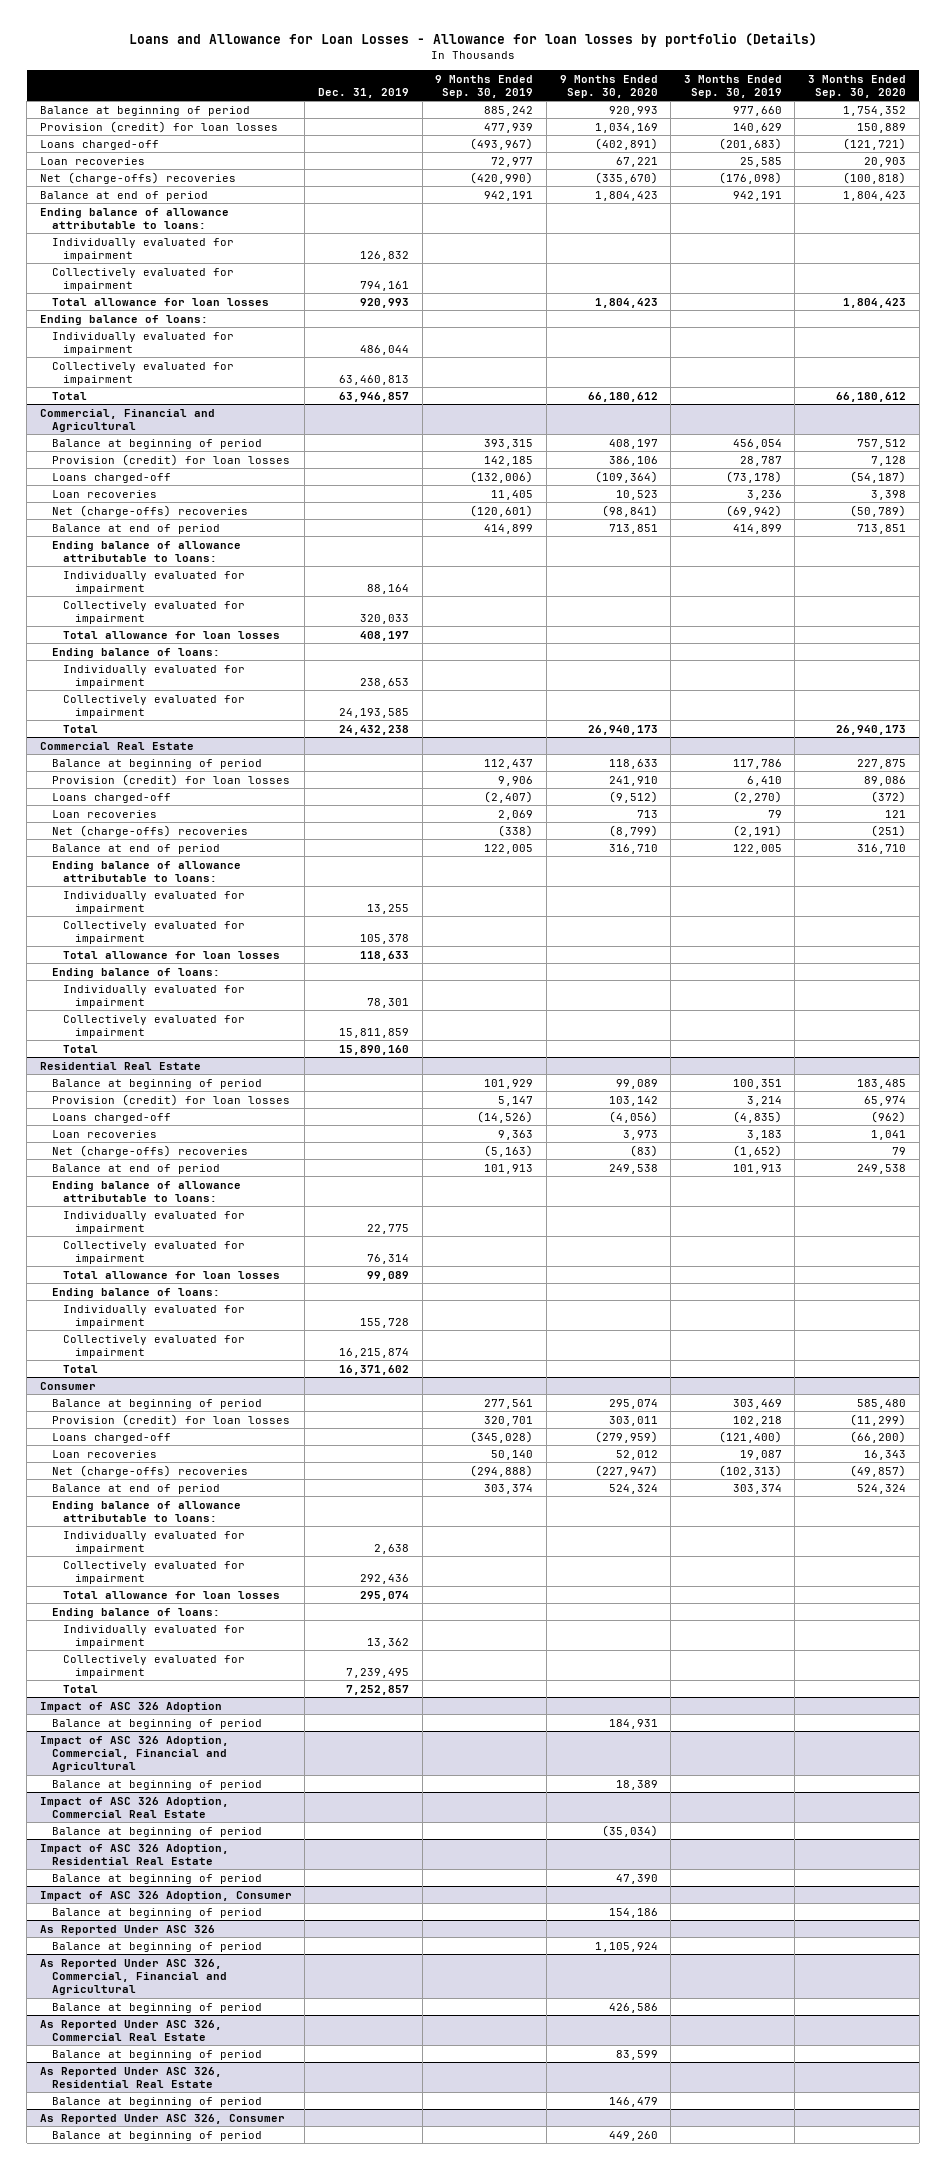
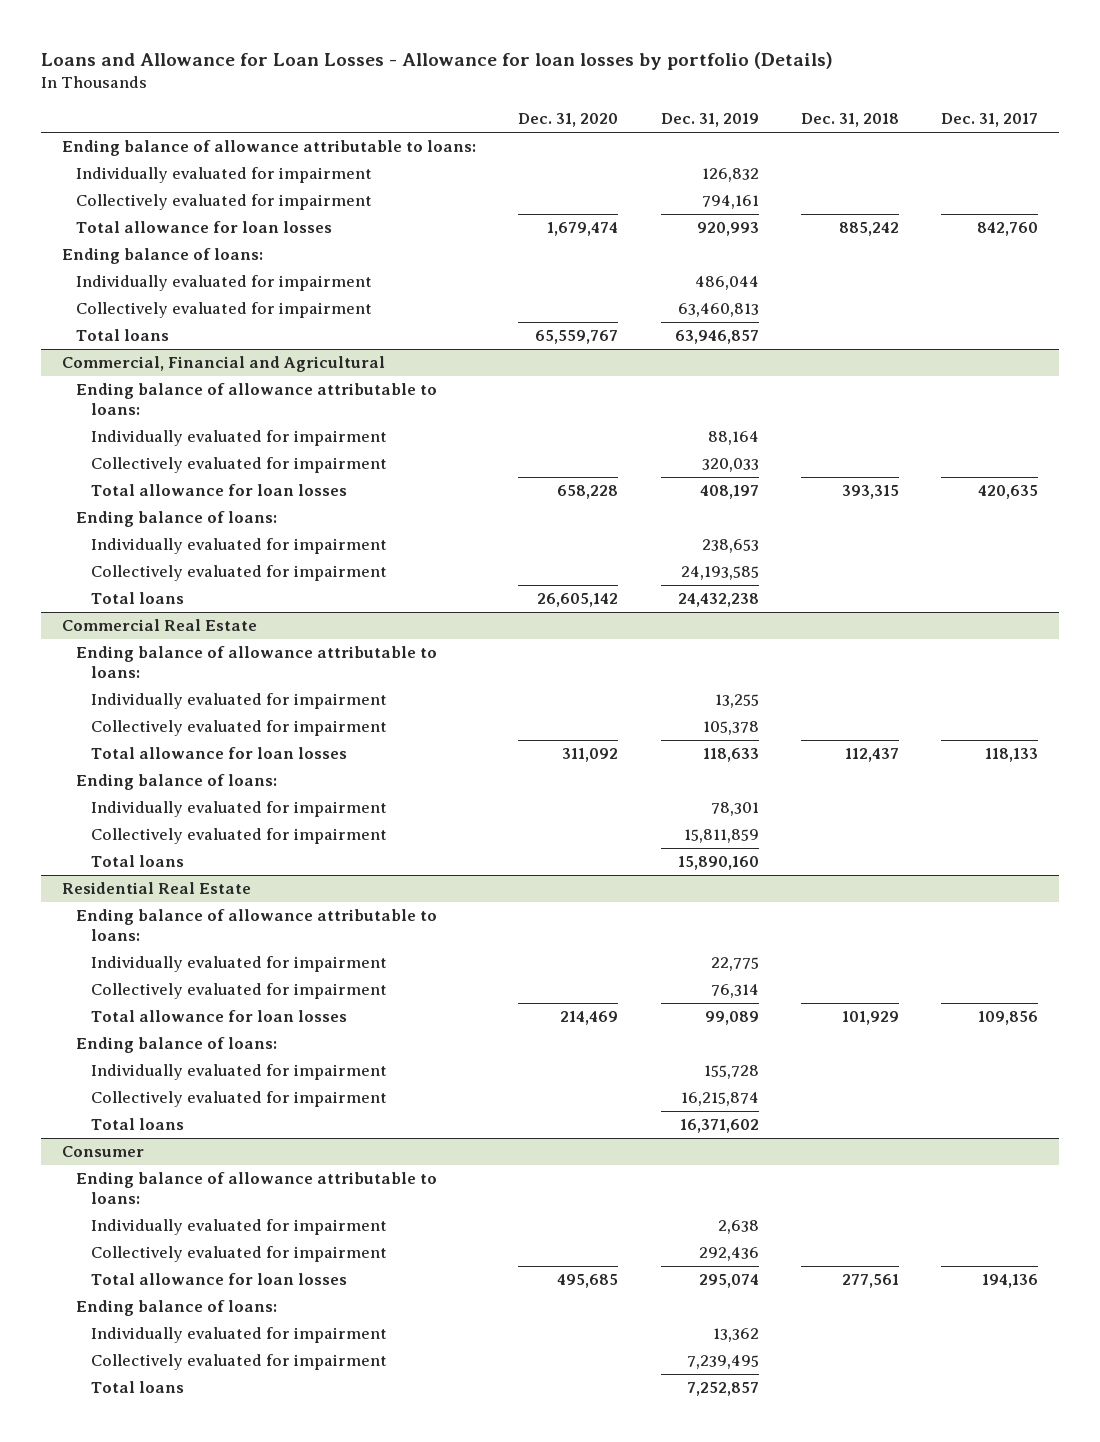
[435,74,534,98] 9 Months Ended Sep. 30, 2019 -> none
[559,74,658,98] 9 Months Ended Sep. 30, 2020 -> none
[683,74,782,98] 3 Months Ended Sep. 30, 2019 -> none
[808,74,907,98] 3 Months Ended Sep. 30, 2020 -> none
none -> [518,113,619,128] Dec. 31, 2020
none -> [800,113,899,128] Dec. 31, 2018
none -> [941,113,1039,128] Dec. 31, 2017
[39,105,250,116] Balance at beginning of period -> none
[39,120,278,133] Provision (credit) for loan losses -> none
[39,139,159,150] Loans charged-off -> none
[39,156,145,165] Loan recoveries -> none
[39,171,236,184] Net (charge-offs) recoveries -> none
[39,190,208,201] Balance at end of period -> none
[51,391,87,400] Total -> [76,329,170,342] Total loans
[51,438,262,449] Balance at beginning of period -> none
[51,453,290,466] Provision (credit) for loan losses -> none
[51,472,171,483] Loans charged-off -> none
[51,489,157,498] Loan recoveries -> none
[51,504,248,517] Net (charge-offs) recoveries -> none
[51,523,220,534] Balance at end of period -> none
[63,724,99,733] Total -> [90,592,184,605] Total loans
[51,758,262,769] Balance at beginning of period -> none
[51,773,290,786] Provision (credit) for loan losses -> none
[51,792,171,803] Loans charged-off -> none
[51,809,157,818] Loan recoveries -> none
[51,824,248,837] Net (charge-offs) recoveries -> none
[51,843,220,854] Balance at end of period -> none
[63,1044,99,1053] Total -> [90,855,184,868] Total loans
[51,1078,262,1089] Balance at beginning of period -> none
[51,1093,290,1106] Provision (credit) for loan losses -> none
[51,1112,171,1123] Loans charged-off -> none
[51,1129,157,1138] Loan recoveries -> none
[51,1144,248,1157] Net (charge-offs) recoveries -> none
[51,1163,220,1174] Balance at end of period -> none
[63,1364,99,1373] Total -> [90,1118,184,1131] Total loans
[51,1398,262,1409] Balance at beginning of period -> none
[51,1413,290,1426] Provision (credit) for loan losses -> none
[51,1432,171,1443] Loans charged-off -> none
[51,1449,157,1458] Loan recoveries -> none
[51,1464,248,1477] Net (charge-offs) recoveries -> none
[51,1483,220,1494] Balance at end of period -> none
[39,1701,222,1712] Impact of ASC 326 Adoption -> none
[51,1718,262,1729] Balance at beginning of period -> none
[39,1735,229,1773] Impact of ASC 326 Adoption, Commercial, Financial and Agricultural -> none
[51,1779,262,1790] Balance at beginning of period -> none
[39,1796,229,1818] Impact of ASC 326 Adoption, Commercial Real Estate -> none
[51,1826,262,1837] Balance at beginning of period -> none
[39,1843,229,1865] Impact of ASC 326 Adoption, Residential Real Estate -> none
[51,1873,262,1884] Balance at beginning of period -> none
[39,1890,292,1901] Impact of ASC 326 Adoption, Consumer -> none
[51,1907,262,1918] Balance at beginning of period -> none
[39,1924,215,1935] As Reported Under ASC 326 -> none
[51,1941,262,1952] Balance at beginning of period -> none
[39,1958,227,1996] As Reported Under ASC 326, Commercial, Financial and Agricultural -> none
[51,2002,262,2013] Balance at beginning of period -> none
[39,2019,222,2041] As Reported Under ASC 326, Commercial Real Estate -> none
[51,2049,262,2060] Balance at beginning of period -> none
[39,2066,222,2088] As Reported Under ASC 326, Residential Real Estate -> none
[51,2096,262,2107] Balance at beginning of period -> none
[39,2113,285,2124] As Reported Under ASC 326, Consumer -> none
[51,2130,262,2141] Balance at beginning of period -> none
[63,1684,99,1693] Total -> [90,1381,184,1394] Total loans

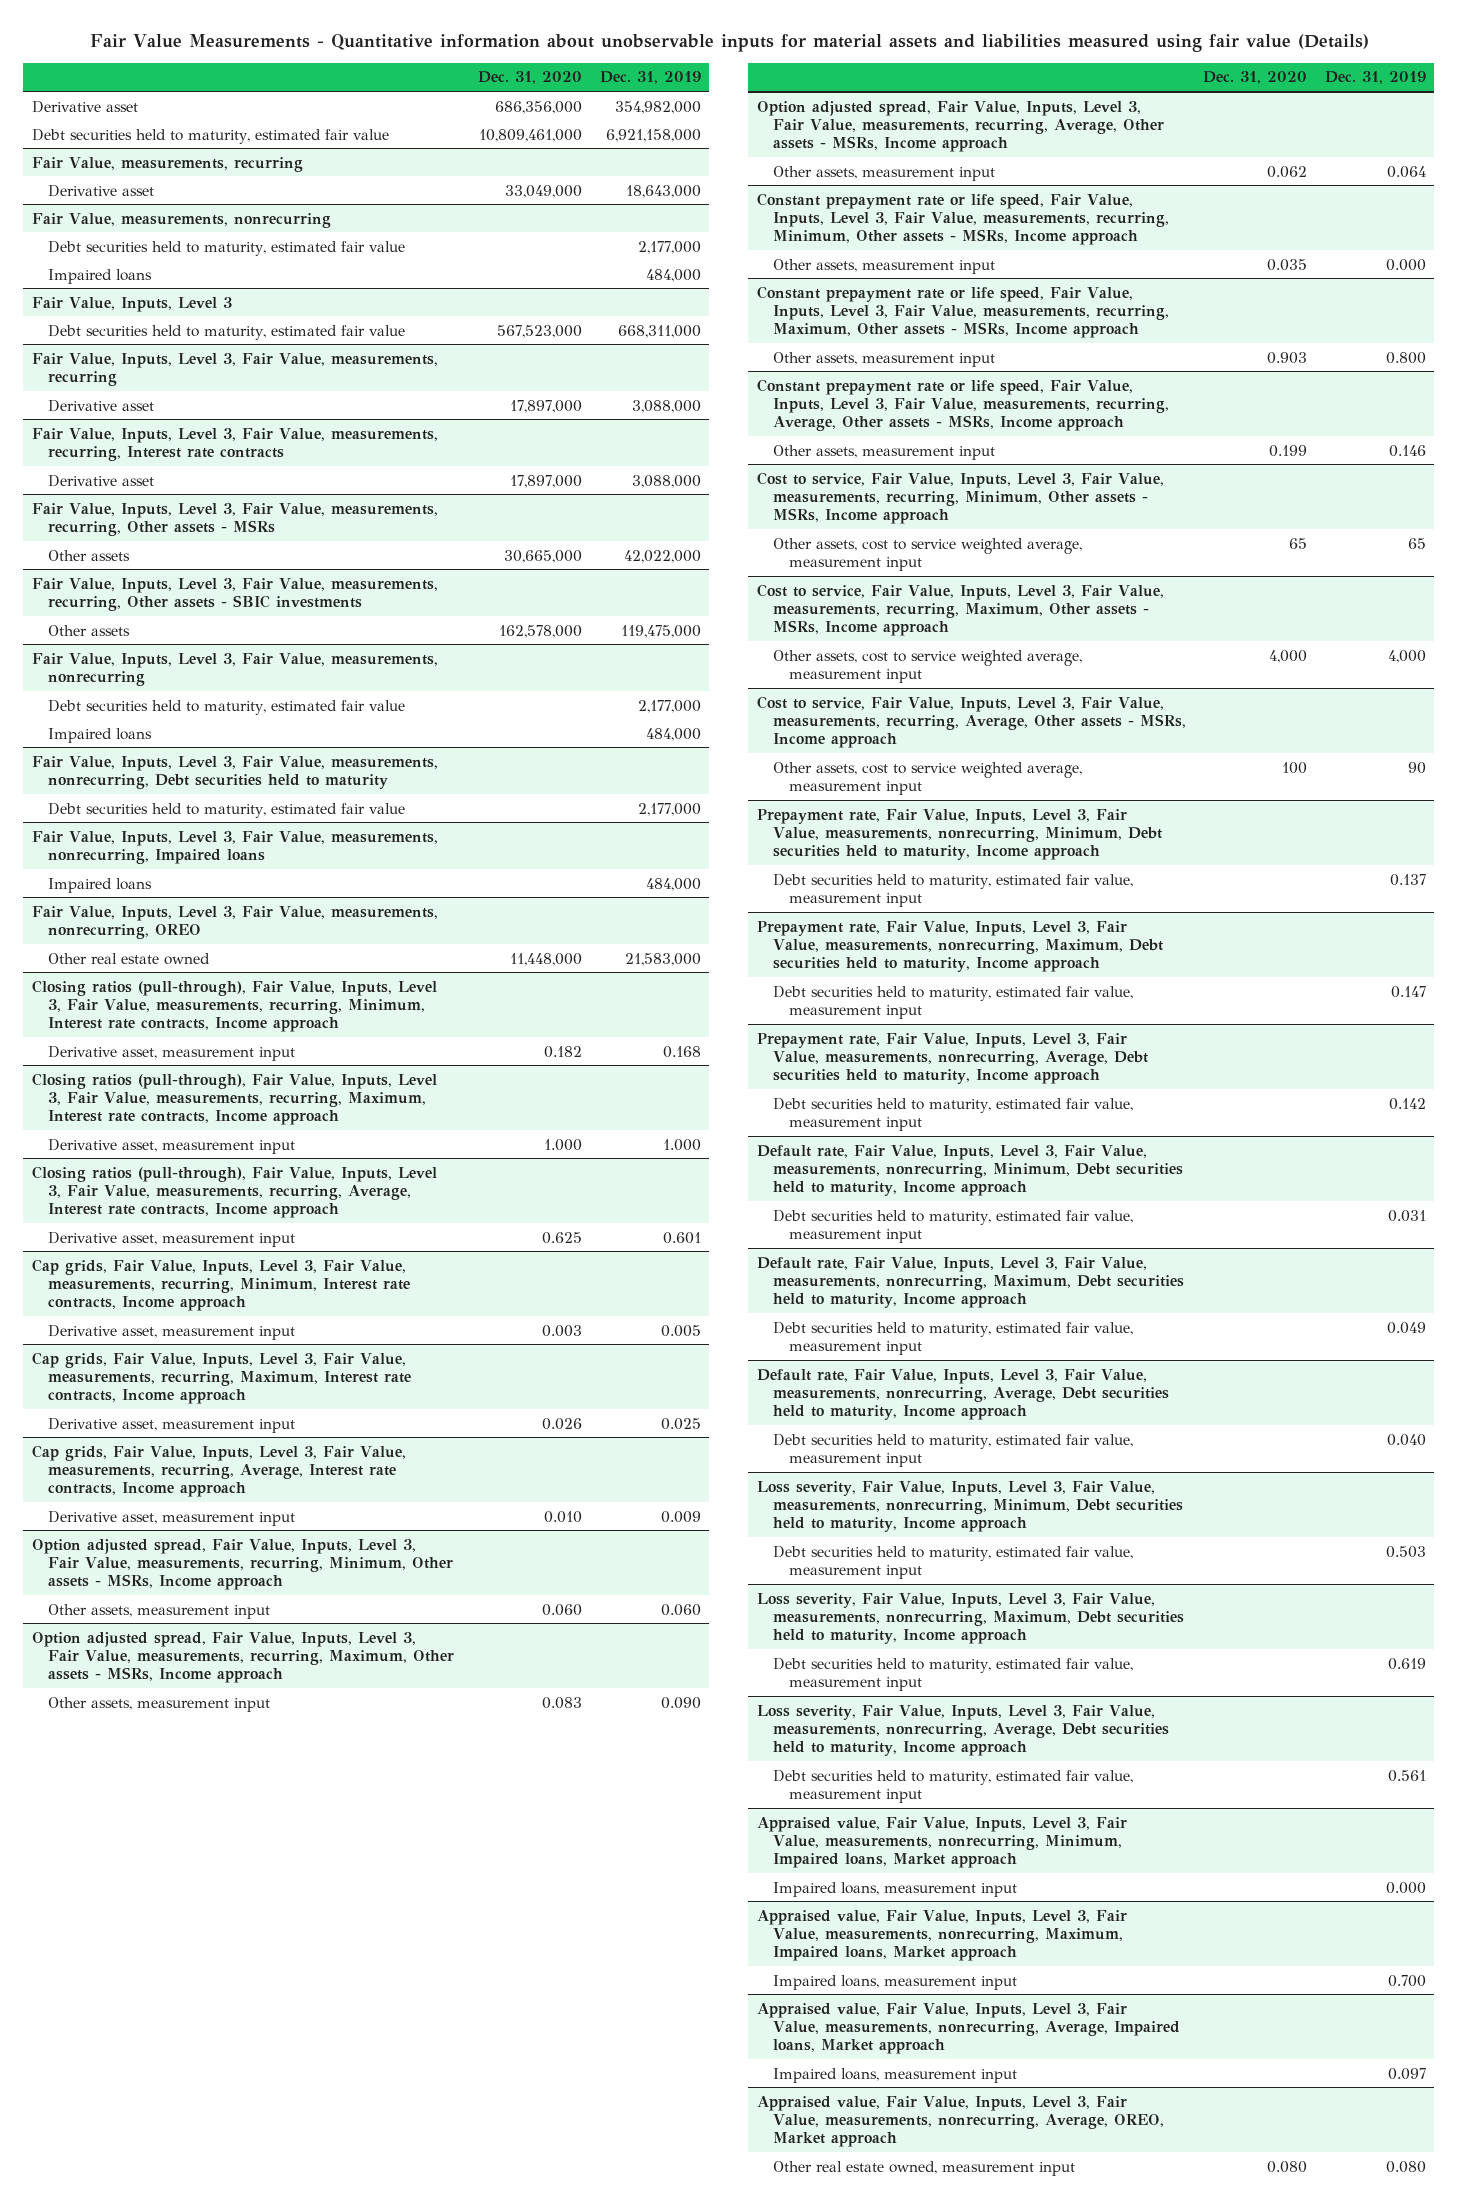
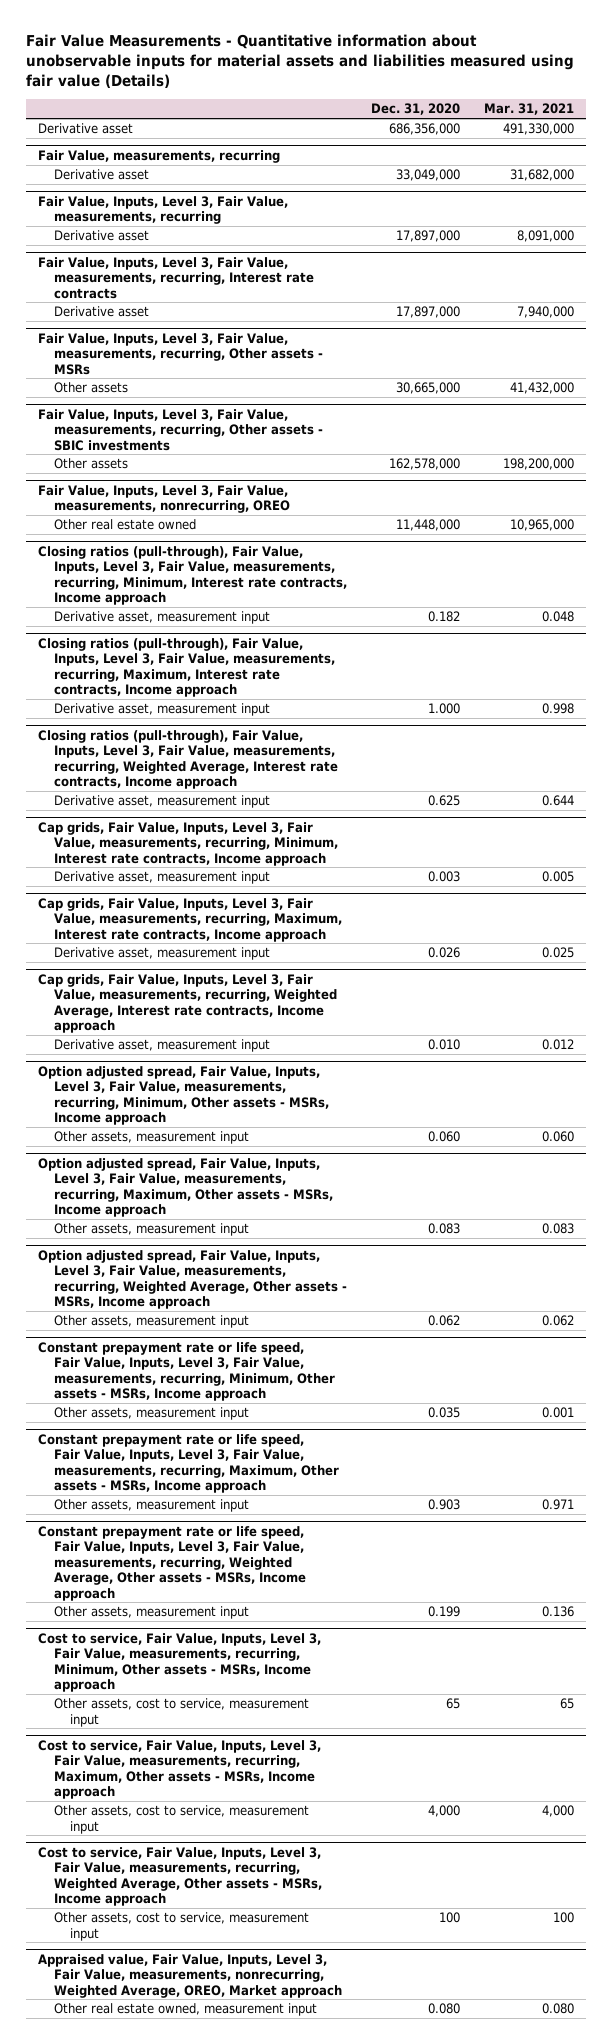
[599,71,701,85] Dec. 31, 2019 -> none
none -> [483,103,574,116] Mar. 31, 2021
[31,128,389,144] Debt securities held to maturity, estimated fair value -> none
[31,212,331,228] Fair Value, measurements, nonrecurring -> none
[47,240,405,256] Debt securities held to maturity, estimated fair value -> none
[47,268,152,284] Impaired loans -> none
[31,296,232,312] Fair Value, Inputs, Level 3 -> none
[47,324,405,340] Debt securities held to maturity, estimated fair value -> none
[31,652,438,687] Fair Value, Inputs, Level 3, Fair Value, measurements, nonrecurring -> none
[47,699,405,715] Debt securities held to maturity, estimated fair value -> none
[47,727,152,743] Impaired loans -> none
[31,755,438,790] Fair Value, Inputs, Level 3, Fair Value, measurements, nonrecurring, Debt securities held to maturity -> none
[47,802,405,818] Debt securities held to maturity, estimated fair value -> none
[31,830,438,865] Fair Value, Inputs, Level 3, Fair Value, measurements, nonrecurring, Impaired loans -> none
[47,877,152,893] Impaired loans -> none
[31,1165,437,1219] Closing ratios (pull-through), Fair Value, Inputs, Level 3, Fair Value, measurements, recurring, Average, Interest rate contracts, Income approach -> [37,729,339,790] Closing ratios (pull-through), Fair Value, Inputs, Level 3, Fair Value, measurements, recurring, Weighted Average, Interest rate contracts, Income approach
[31,1444,406,1498] Cap grids, Fair Value, Inputs, Level 3, Fair Value, measurements, recurring, Average, Interest rate contracts, Income approach -> [37,973,338,1034] Cap grids, Fair Value, Inputs, Level 3, Fair Value, measurements, recurring, Weighted Average, Interest rate contracts, Income approach
[756,100,1165,153] Option adjusted spread, Fair Value, Inputs, Level 3, Fair Value, measurements, recurring, Average, Other assets - MSRs, Income approach -> [37,1249,348,1310] Option adjusted spread, Fair Value, Inputs, Level 3, Fair Value, measurements, recurring, Weighted Average, Other assets - MSRs, Income approach
[756,378,1170,432] Constant prepayment rate or life speed, Fair Value, Inputs, Level 3, Fair Value, measurements, recurring, Average, Other assets - MSRs, Income approach -> [37,1525,307,1601] Constant prepayment rate or life speed, Fair Value, Inputs, Level 3, Fair Value, measurements, recurring, Weighted Average, Other assets - MSRs, Income approach
[773,537,1083,572] Other assets, cost to service weighted average, measurement input -> [54,1698,310,1727] Other assets, cost to service, measurement input
[756,808,1163,861] Prepayment rate, Fair Value, Inputs, Level 3, Fair Value, measurements, nonrecurring, Minimum, Debt securities held to maturity, Income approach -> none
[773,873,1134,908] Debt securities held to maturity, estimated fair value, measurement input -> none
[756,920,1164,973] Prepayment rate, Fair Value, Inputs, Level 3, Fair Value, measurements, nonrecurring, Maximum, Debt securities held to maturity, Income approach -> none
[773,985,1134,1020] Debt securities held to maturity, estimated fair value, measurement input -> none
[756,1032,1149,1085] Prepayment rate, Fair Value, Inputs, Level 3, Fair Value, measurements, nonrecurring, Average, Debt securities held to maturity, Income approach -> none
[773,1097,1134,1132] Debt securities held to maturity, estimated fair value, measurement input -> none
[756,1144,1184,1197] Default rate, Fair Value, Inputs, Level 3, Fair Value, measurements, nonrecurring, Minimum, Debt securities held to maturity, Income approach -> none
[773,1209,1134,1244] Debt securities held to maturity, estimated fair value, measurement input -> none
[756,1256,1185,1309] Default rate, Fair Value, Inputs, Level 3, Fair Value, measurements, nonrecurring, Maximum, Debt securities held to maturity, Income approach -> none
[773,1321,1134,1356] Debt securities held to maturity, estimated fair value, measurement input -> none
[756,1368,1170,1421] Default rate, Fair Value, Inputs, Level 3, Fair Value, measurements, nonrecurring, Average, Debt securities held to maturity, Income approach -> none
[773,1433,1134,1468] Debt securities held to maturity, estimated fair value, measurement input -> none
[756,1480,1184,1533] Loss severity, Fair Value, Inputs, Level 3, Fair Value, measurements, nonrecurring, Minimum, Debt securities held to maturity, Income approach -> none
[773,1545,1134,1580] Debt securities held to maturity, estimated fair value, measurement input -> none
[756,1592,1185,1645] Loss severity, Fair Value, Inputs, Level 3, Fair Value, measurements, nonrecurring, Maximum, Debt securities held to maturity, Income approach -> none
[773,1657,1134,1692] Debt securities held to maturity, estimated fair value, measurement input -> none
[756,1704,1170,1757] Loss severity, Fair Value, Inputs, Level 3, Fair Value, measurements, nonrecurring, Average, Debt securities held to maturity, Income approach -> none
[773,1769,1134,1804] Debt securities held to maturity, estimated fair value, measurement input -> none
[756,1816,1127,1869] Appraised value, Fair Value, Inputs, Level 3, Fair Value, measurements, nonrecurring, Minimum, Impaired loans, Market approach -> none
[773,1881,1018,1897] Impaired loans, measurement input -> none
[756,1909,1127,1962] Appraised value, Fair Value, Inputs, Level 3, Fair Value, measurements, nonrecurring, Maximum, Impaired loans, Market approach -> none
[773,1974,1018,1990] Impaired loans, measurement input -> none
[756,2002,1181,2055] Appraised value, Fair Value, Inputs, Level 3, Fair Value, measurements, nonrecurring, Average, Impaired loans, Market approach -> none
[773,2067,1018,2083] Impaired loans, measurement input -> none
[773,649,1083,684] Other assets, cost to service weighted average, measurement input -> [54,1805,310,1834] Other assets, cost to service, measurement input
[756,695,1187,749] Cost to service, Fair Value, Inputs, Level 3, Fair Value, measurements, recurring, Average, Other assets - MSRs, Income approach -> [37,1846,323,1907] Cost to service, Fair Value, Inputs, Level 3, Fair Value, measurements, recurring, Weighted Average, Other assets - MSRs, Income approach
[773,761,1083,796] Other assets, cost to service weighted average, measurement input -> [54,1912,310,1941] Other assets, cost to service, measurement input
[756,2095,1165,2148] Appraised value, Fair Value, Inputs, Level 3, Fair Value, measurements, nonrecurring, Average, OREO, Market approach -> [37,1953,343,1998] Appraised value, Fair Value, Inputs, Level 3, Fair Value, measurements, nonrecurring, Weighted Average, OREO, Market approach

